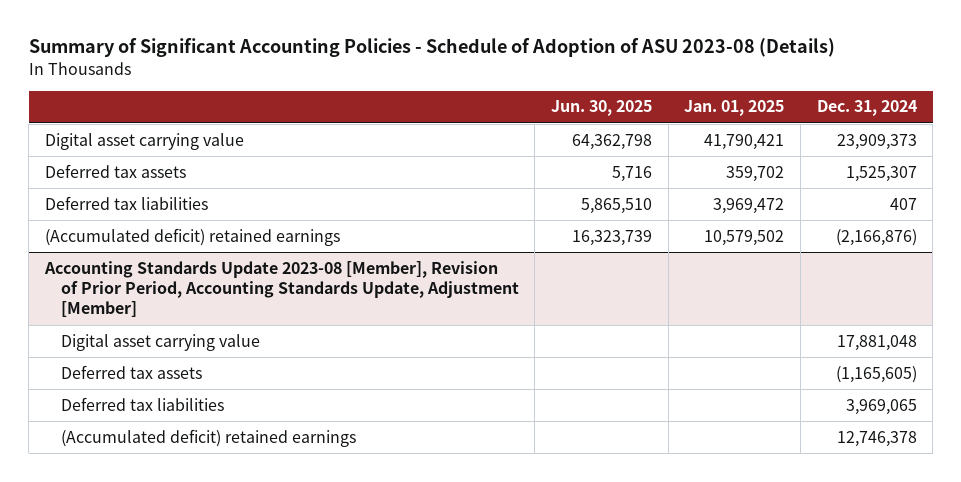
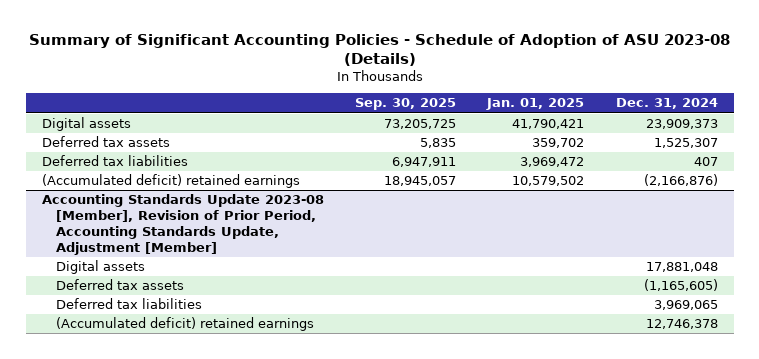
[551,100,653,117] Jun. 30, 2025 -> none
none -> [354,98,456,111] Sep. 30, 2025
[44,132,244,150] Digital asset carrying value -> [41,117,131,132] Digital assets
[60,333,260,351] Digital asset carrying value -> [55,260,145,275] Digital assets

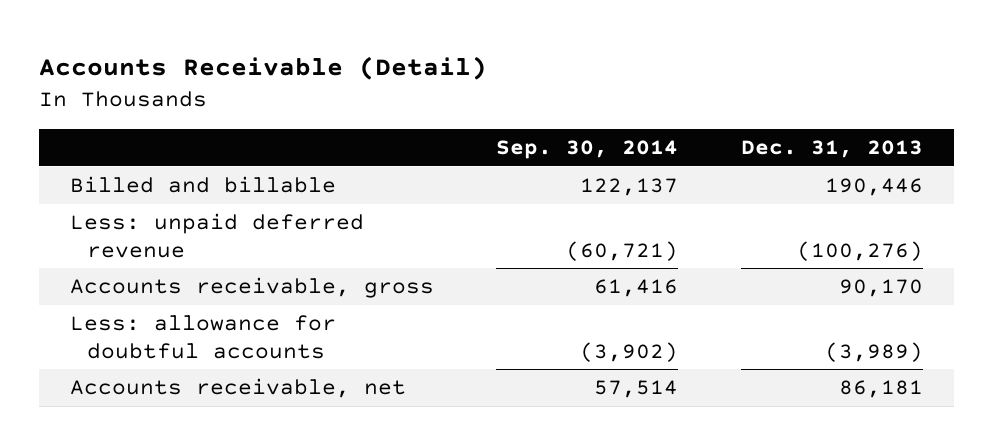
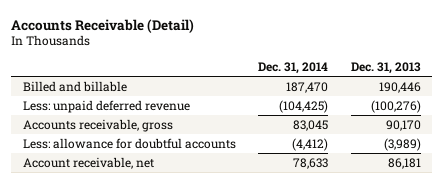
[496,140,679,160] Sep. 30, 2014 -> none
none -> [258,61,329,74] Dec. 31, 2014
[69,378,406,399] Accounts receivable, net -> [22,156,154,169] Account receivable, net

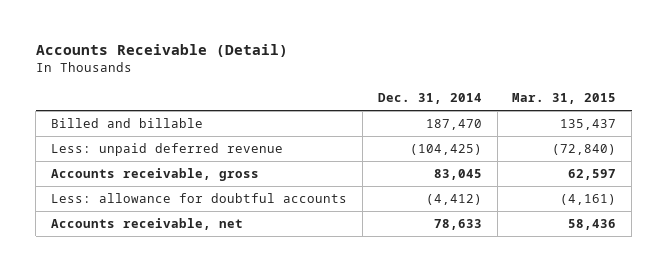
[350,61,421,74] Dec. 31, 2013 -> none
none -> [512,93,617,105] Mar. 31, 2015
[22,156,154,169] Account receivable, net -> [51,218,244,231] Accounts receivable, net

